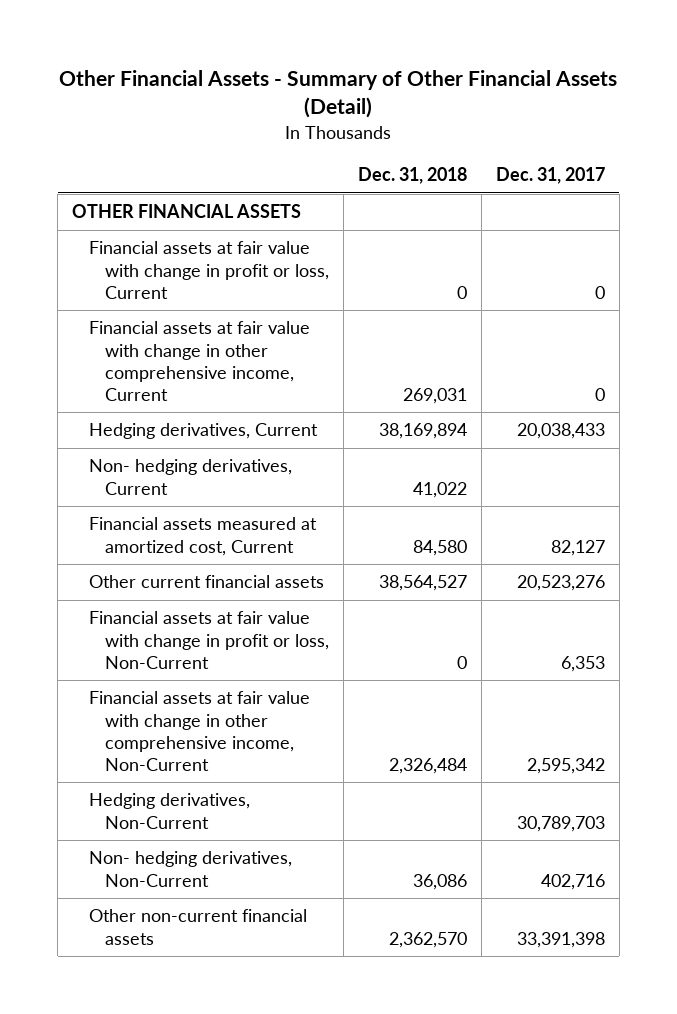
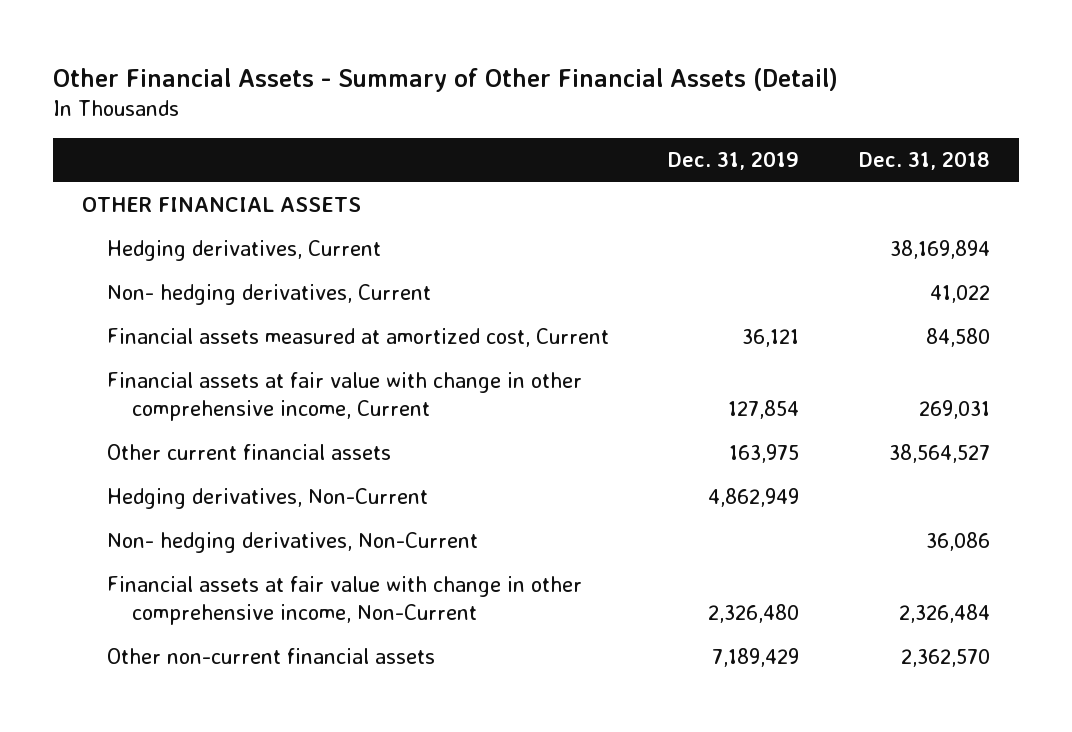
[495,167,605,185] Dec. 31, 2017 -> none
none -> [668,151,800,171] Dec. 31, 2019
[88,241,330,299] Financial assets at fair value with change in profit or loss, Current -> none
[88,321,310,401] Financial assets at fair value with change in other comprehensive income, Current -> [107,372,583,422] Financial assets at fair value with change in other comprehensive income, Current
[88,611,330,669] Financial assets at fair value with change in profit or loss, Non-Current -> none
[88,691,310,771] Financial assets at fair value with change in other comprehensive income, Non-Current -> [107,576,583,626] Financial assets at fair value with change in other comprehensive income, Non-Current

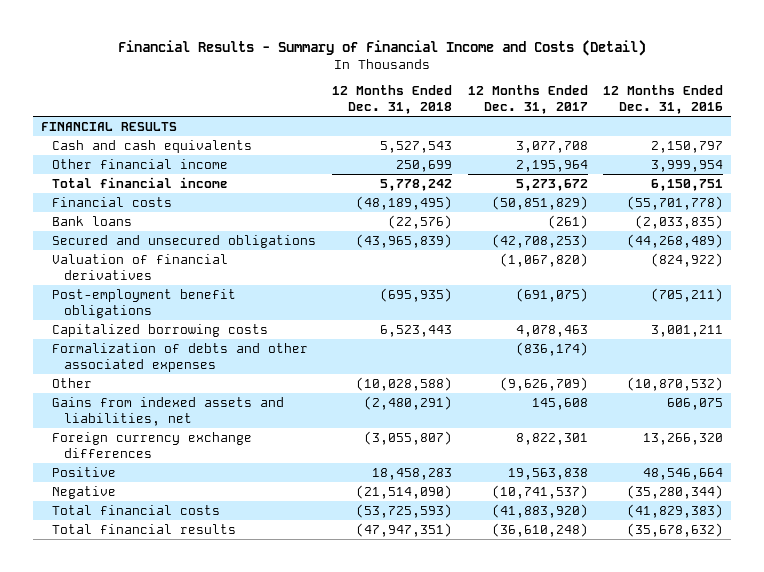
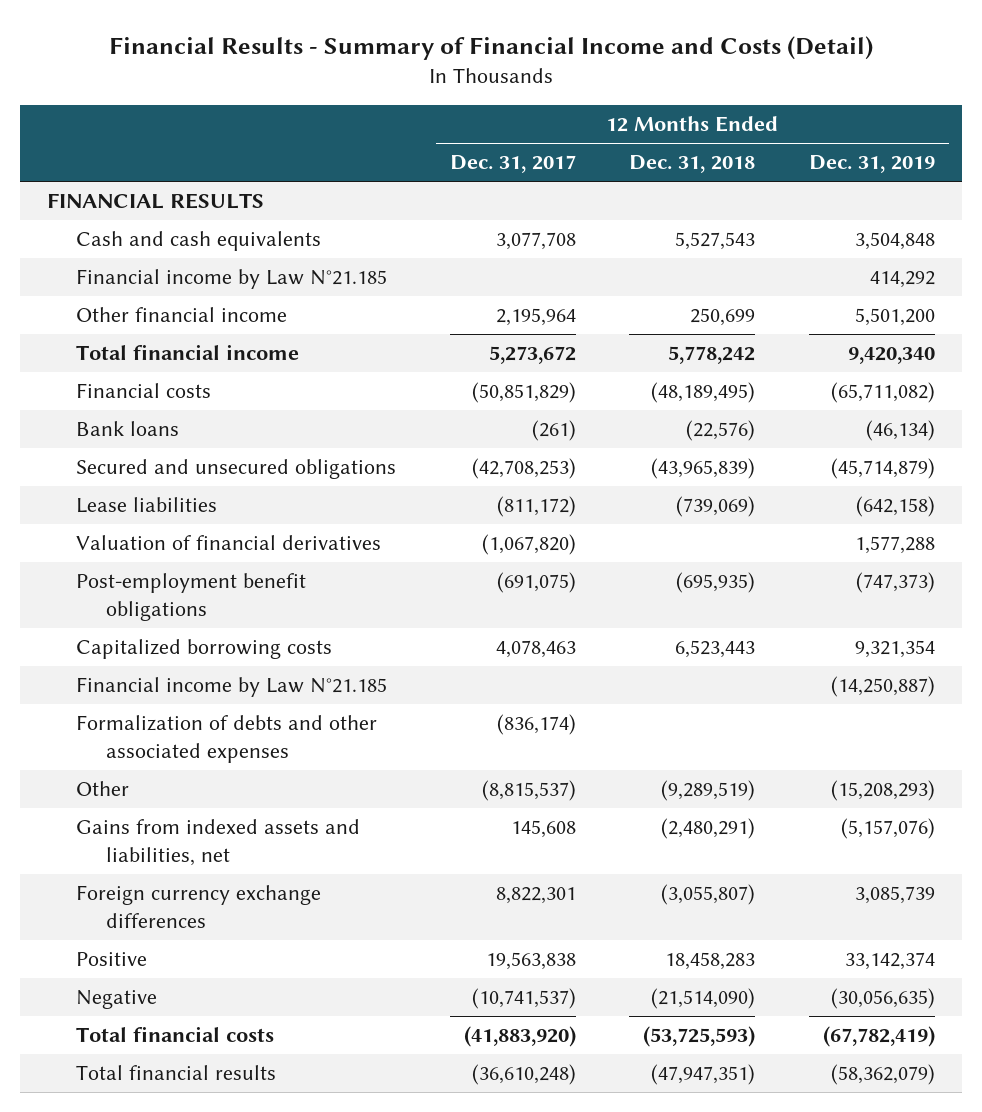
[603,85,724,114] 12 Months Ended Dec. 31, 2016 -> none
none -> [809,155,936,174] Dec. 31, 2019
none -> [76,269,388,290] Financial income by Law N°21.185
none -> [76,497,218,514] Lease liabilities
none -> [76,677,388,698] Financial income by Law N°21.185
[356,377,453,392] (10,028,588) -> [661,780,756,802] (9,289,519)
[499,377,588,392] (9,626,709) -> [481,780,576,802] (8,815,537)

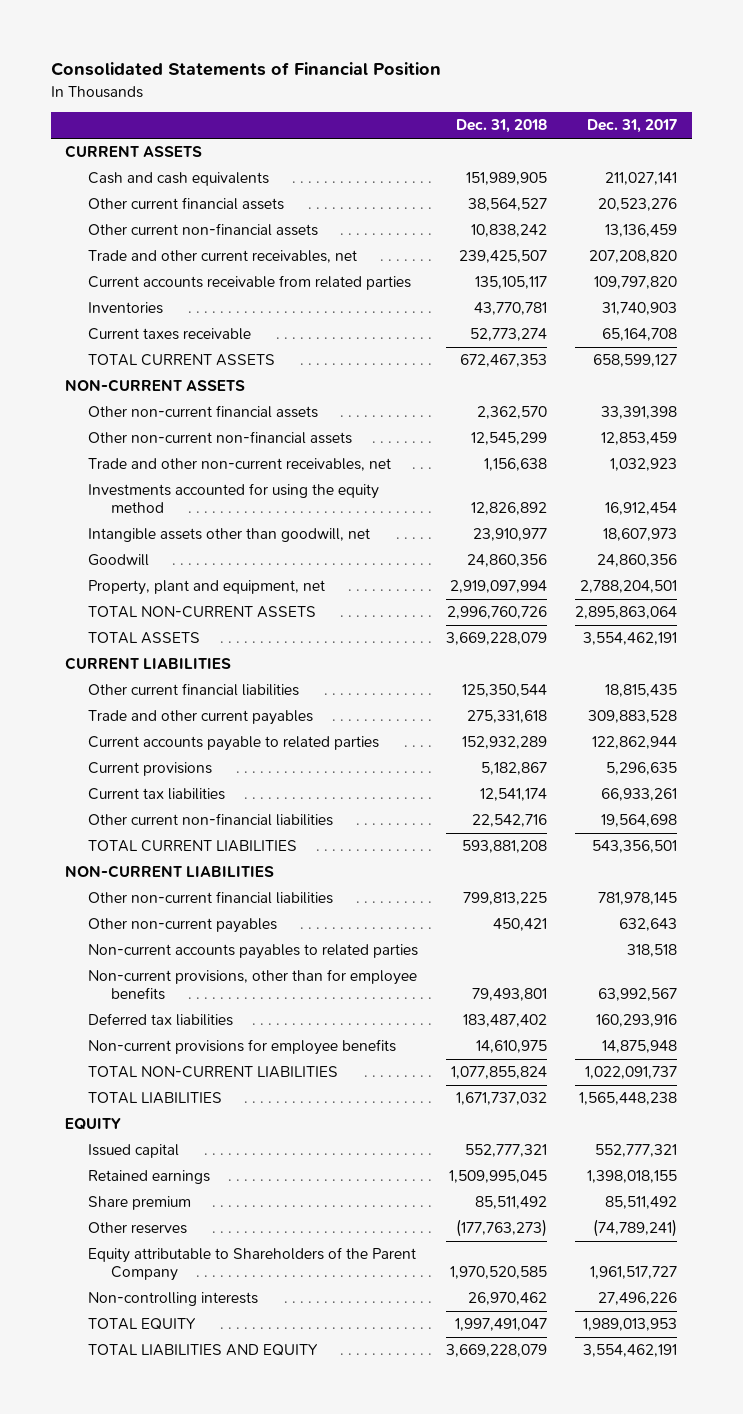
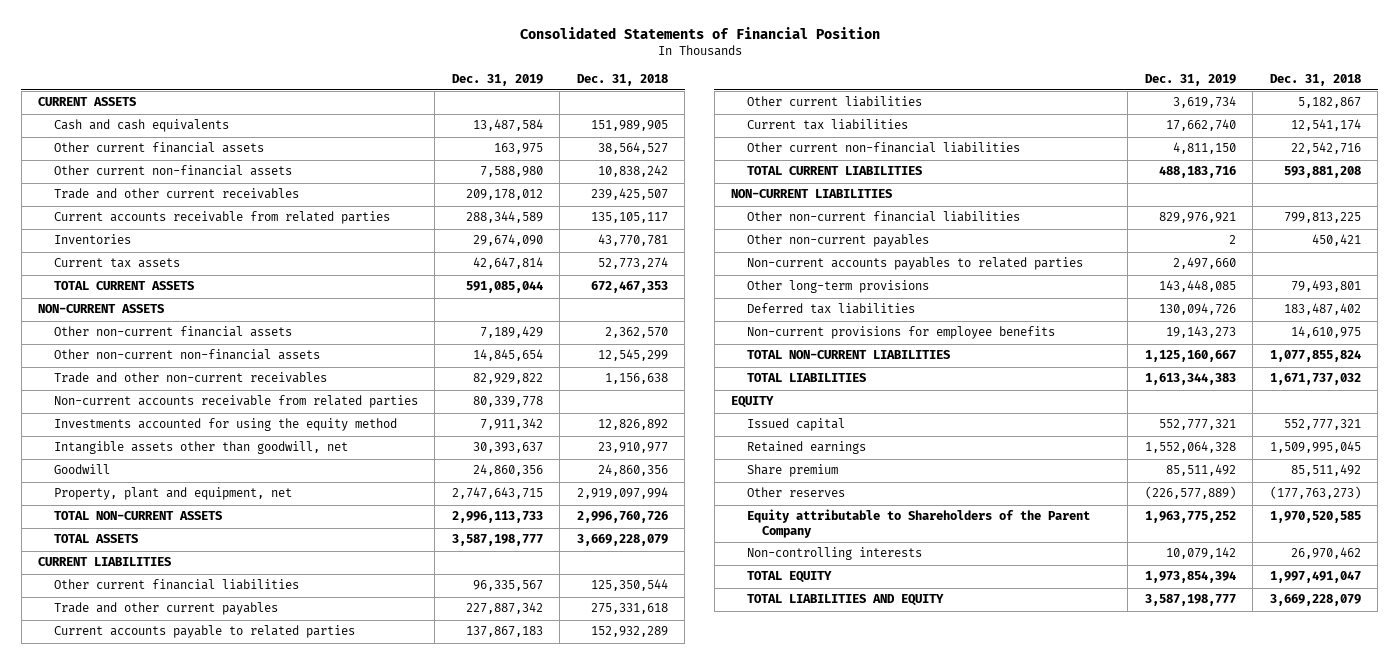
[587,119,678,134] Dec. 31, 2017 -> none
none -> [451,73,543,86] Dec. 31, 2019
[88,250,358,264] Trade and other current receivables, net -> [53,188,299,200] Trade and other current receivables
[88,328,252,341] Current taxes receivable -> [53,258,180,269] Current tax assets
[88,458,392,472] Trade and other non-current receivables, net -> [53,372,327,384] Trade and other non-current receivables
none -> [53,395,418,409] Non-current accounts receivable from related parties
[88,762,213,777] Current provisions -> [746,96,922,108] Other current liabilities
[88,969,418,1001] Non-current provisions, other than for employee benefits -> [746,280,929,294] Other long-term provisions

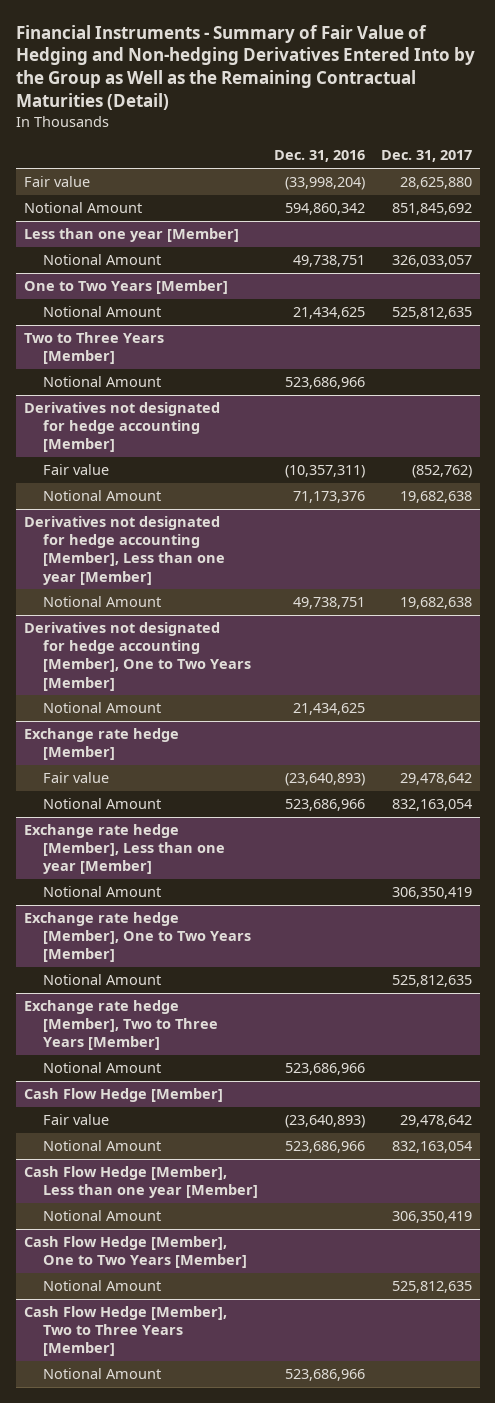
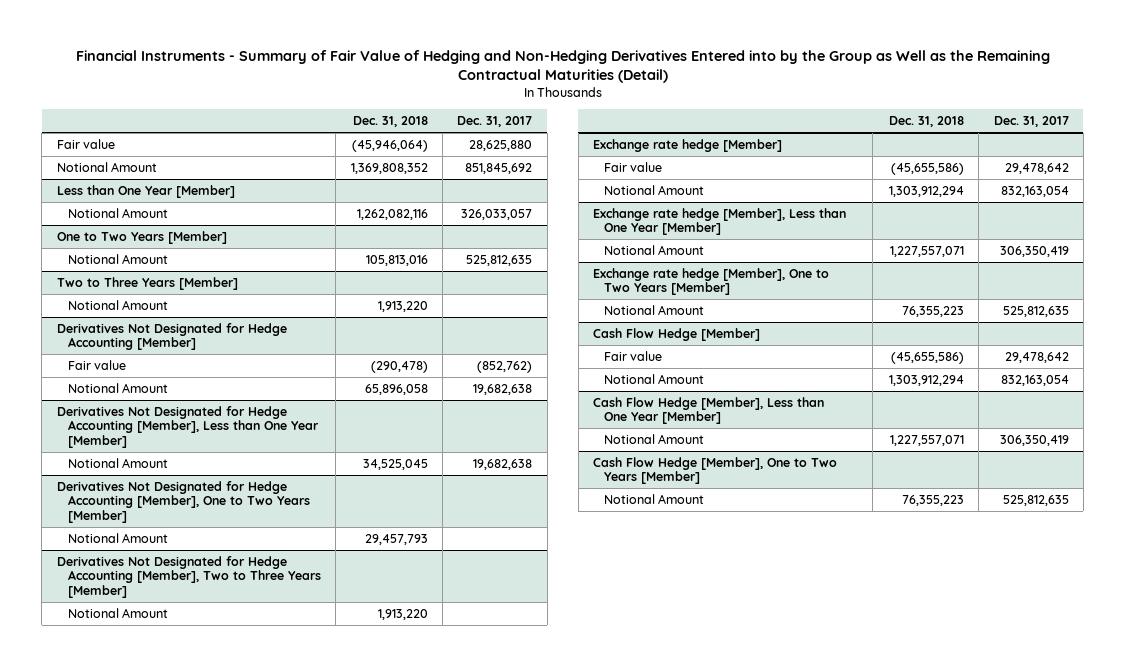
[15,24,475,111] Financial Instruments - Summary of Fair Value of Hedging and Non-hedging Derivatives Entered Into by the Group as Well as the Remaining Contractual Maturities (Detail) -> [75,49,1050,84] Financial Instruments - Summary of Fair Value of Hedging and Non-Hedging Derivatives Entered into by the Group as Well as the Remaining Contractual Maturities (Detail)
[273,150,365,163] Dec. 31, 2016 -> none
none -> [352,116,428,128] Dec. 31, 2018
[23,228,239,243] Less than one year [Member] -> [56,184,235,198] Less than One Year [Member]
[23,402,220,453] Derivatives not designated for hedge accounting [Member] -> [56,322,287,351] Derivatives Not Designated for Hedge Accounting [Member]
[23,516,225,585] Derivatives not designated for hedge accounting [Member], Less than one year [Member] -> [56,405,319,448] Derivatives Not Designated for Hedge Accounting [Member], Less than One Year [Member]
[23,622,251,691] Derivatives not designated for hedge accounting [Member], One to Two Years [Member] -> [56,480,310,523] Derivatives Not Designated for Hedge Accounting [Member], One to Two Years [Member]
none -> [56,555,321,598] Derivatives Not Designated for Hedge Accounting [Member], Two to Three Years [Member]
none -> [67,607,168,618] Notional Amount
[23,824,225,875] Exchange rate hedge [Member], Less than one year [Member] -> [592,207,846,236] Exchange rate hedge [Member], Less than One Year [Member]
[23,1000,218,1051] Exchange rate hedge [Member], Two to Three Years [Member] -> none
[42,1062,161,1074] Notional Amount -> none
[23,1166,258,1199] Cash Flow Hedge [Member], Less than one year [Member] -> [592,396,824,425] Cash Flow Hedge [Member], Less than One Year [Member]
[23,1306,227,1357] Cash Flow Hedge [Member], Two to Three Years [Member] -> none
[42,1368,161,1380] Notional Amount -> none

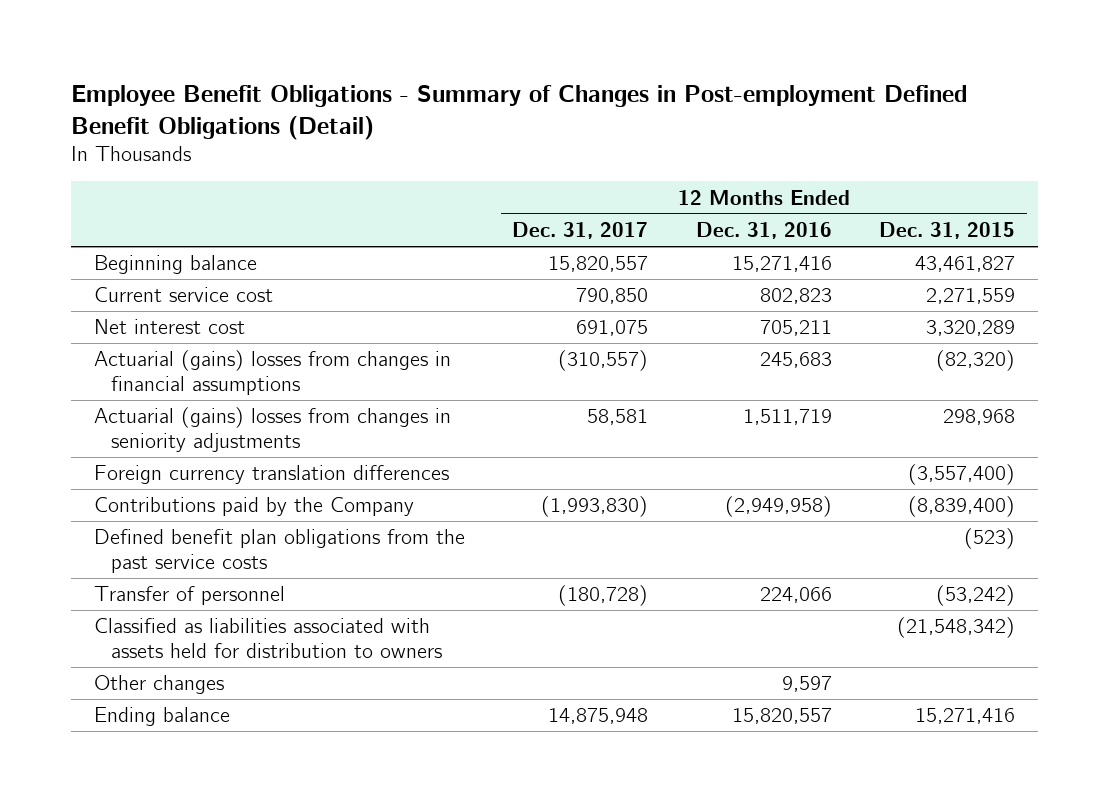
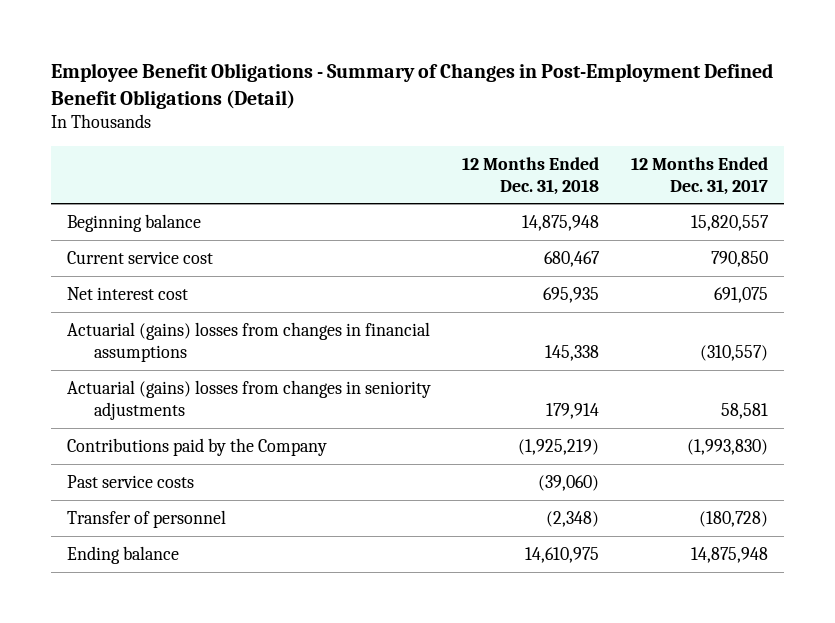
[70,85,967,140] Employee Benefit Obligations - Summary of Changes in Post-employment Defined Benefit Obligations (Detail) -> [50,62,773,109] Employee Benefit Obligations - Summary of Changes in Post-Employment Defined Benefit Obligations (Detail)
[695,221,832,239] Dec. 31, 2016 -> none
[878,221,1015,239] Dec. 31, 2015 -> none
none -> [462,156,600,195] 12 Months Ended Dec. 31, 2018
[94,465,450,485] Foreign currency translation differences -> none
[94,529,466,573] Defined benefit plan obligations from the past service costs -> [66,474,194,488] Past service costs
[94,618,442,658] Classified as liabilities associated with assets held for distribution to owners -> none
[94,675,225,695] Other changes -> none

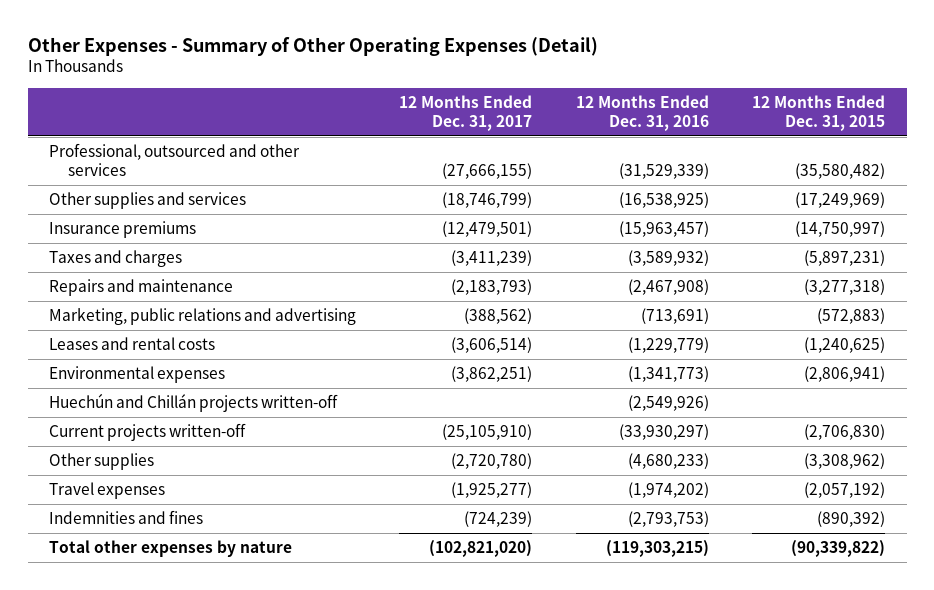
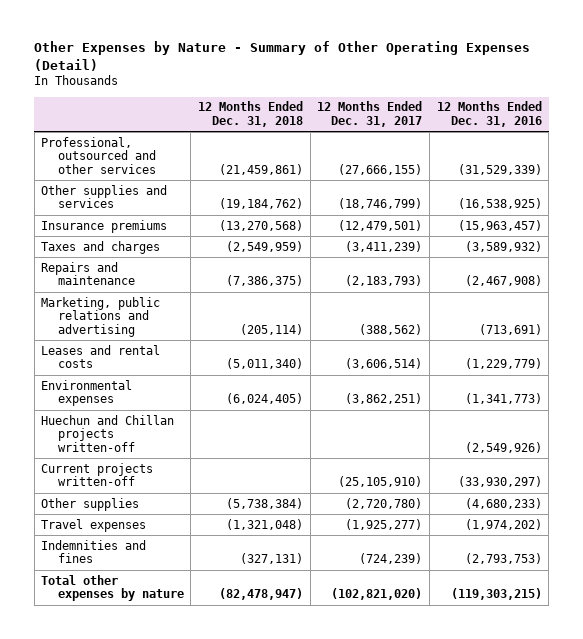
[27,36,598,56] Other Expenses - Summary of Other Operating Expenses (Detail) -> [34,40,531,71] Other Expenses by Nature - Summary of Other Operating Expenses (Detail)
[752,95,886,131] 12 Months Ended Dec. 31, 2015 -> none
none -> [197,101,303,128] 12 Months Ended Dec. 31, 2018
[49,393,339,413] Huechún and Chillán projects written-off -> [41,414,175,453] Huechun and Chillan projects written-off

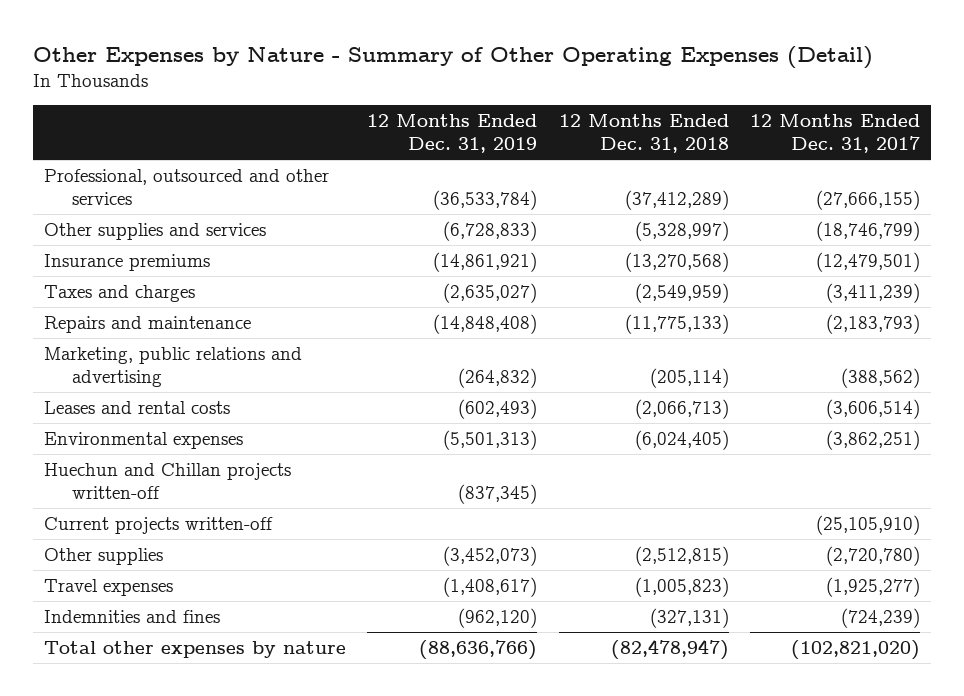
[436,101,542,128] 12 Months Ended Dec. 31, 2016 -> none
none -> [367,113,538,154] 12 Months Ended Dec. 31, 2019
[218,164,303,176] (21,459,861) -> [624,189,729,210] (37,412,289)
[218,198,303,210] (19,184,762) -> [634,220,729,241] (5,328,997)
[225,275,303,287] (7,386,375) -> [624,313,729,334] (11,775,133)
[225,358,303,370] (5,011,340) -> [634,398,729,419] (2,066,713)
[225,497,303,509] (5,738,384) -> [634,545,729,566] (2,512,815)
[225,518,303,530] (1,321,048) -> [634,576,729,597] (1,005,823)

